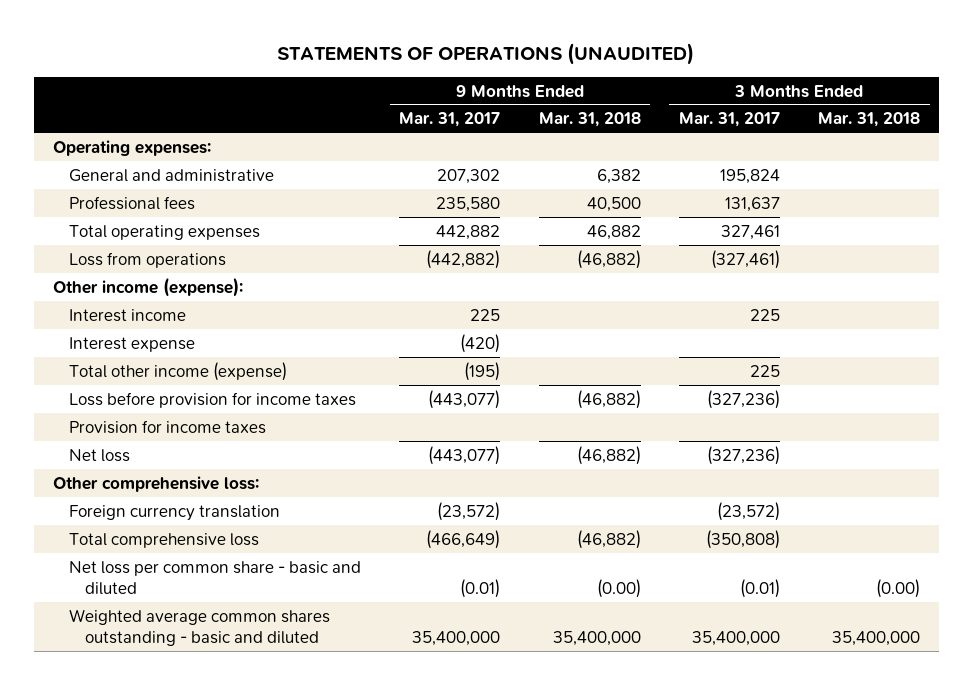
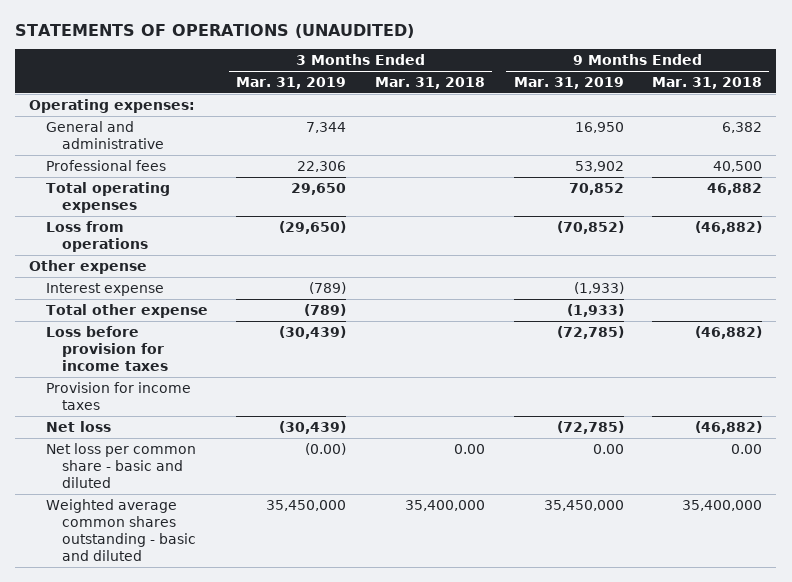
[399,112,501,128] Mar. 31, 2017 -> none
[678,112,780,128] Mar. 31, 2017 -> none
none -> [236,76,347,89] Mar. 31, 2019
none -> [513,76,624,89] Mar. 31, 2019
[69,308,187,322] Interest income -> none
[52,276,243,297] Other income (expense): -> [29,259,148,274] Other expense
[69,361,288,381] Total other income (expense) -> [45,303,208,318] Total other expense
[52,475,259,492] Other comprehensive loss: -> none
[69,504,281,521] Foreign currency translation -> none
[69,532,260,548] Total comprehensive loss -> none
[596,579,641,599] (0.00) -> [731,443,763,454] 0.00
[876,579,921,599] (0.00) -> [453,443,485,454] 0.00

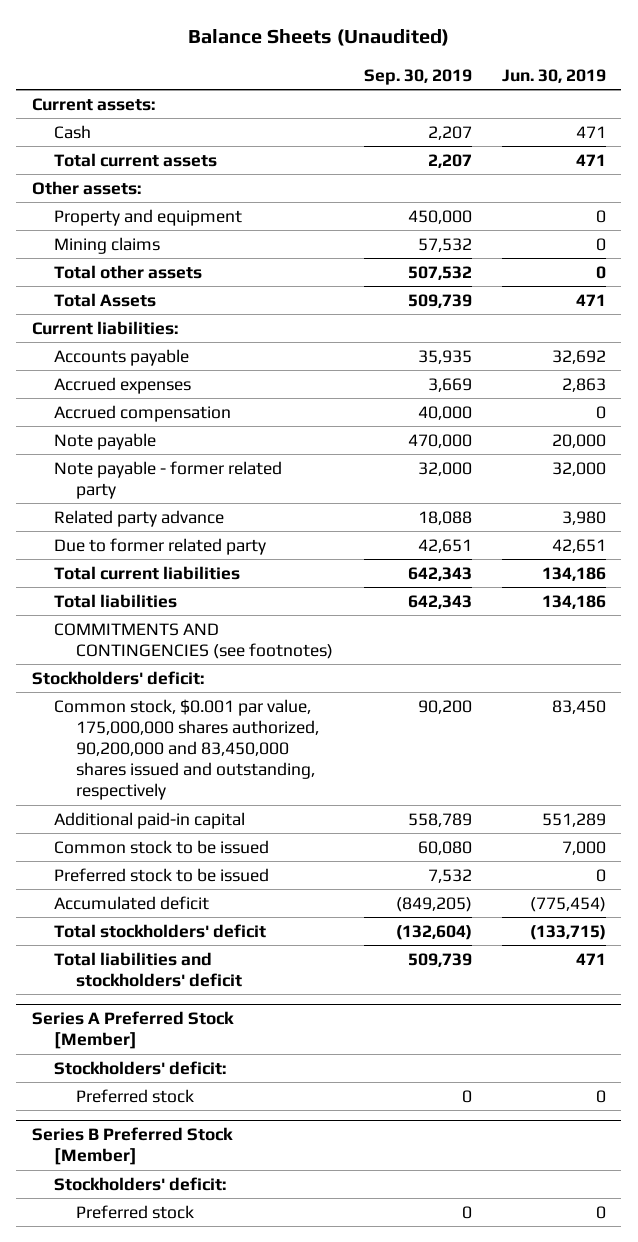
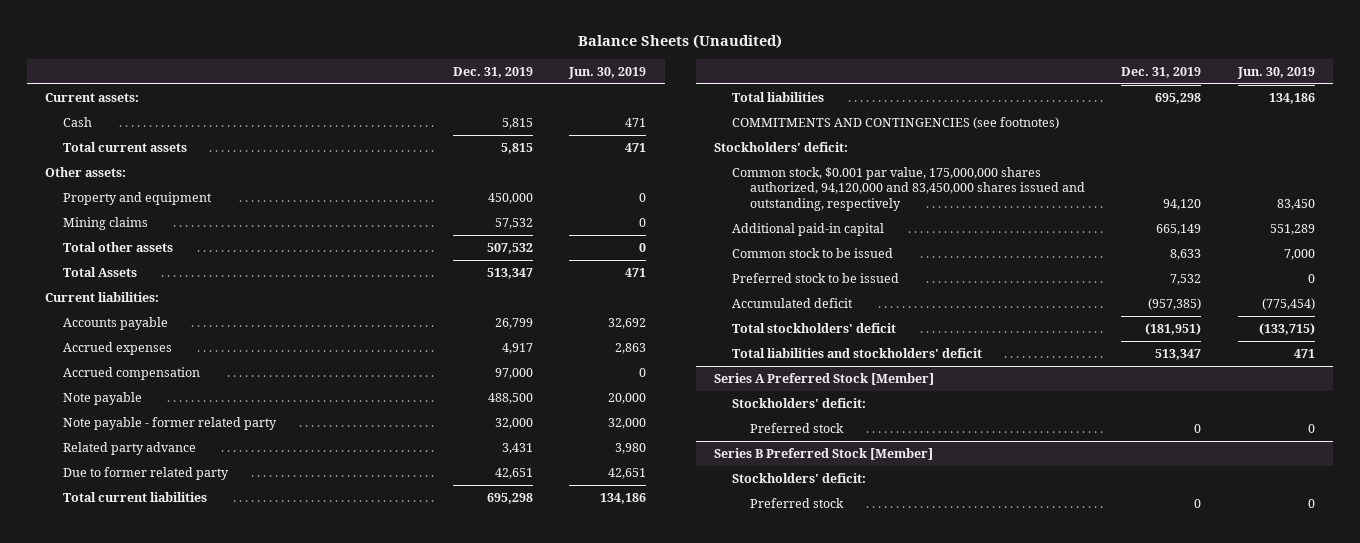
[363,68,472,85] Sep. 30, 2019 -> none
none -> [452,66,533,78] Dec. 31, 2019
[53,698,319,801] Common stock, $0.001 par value, 175,000,000 shares authorized, 90,200,000 and 83,450,000 shares issued and outstanding, respectively -> [731,167,1085,211] Common stock, $0.001 par value, 175,000,000 shares authorized, 94,120,000 and 83,450,000 shares issued and outstanding, respectively

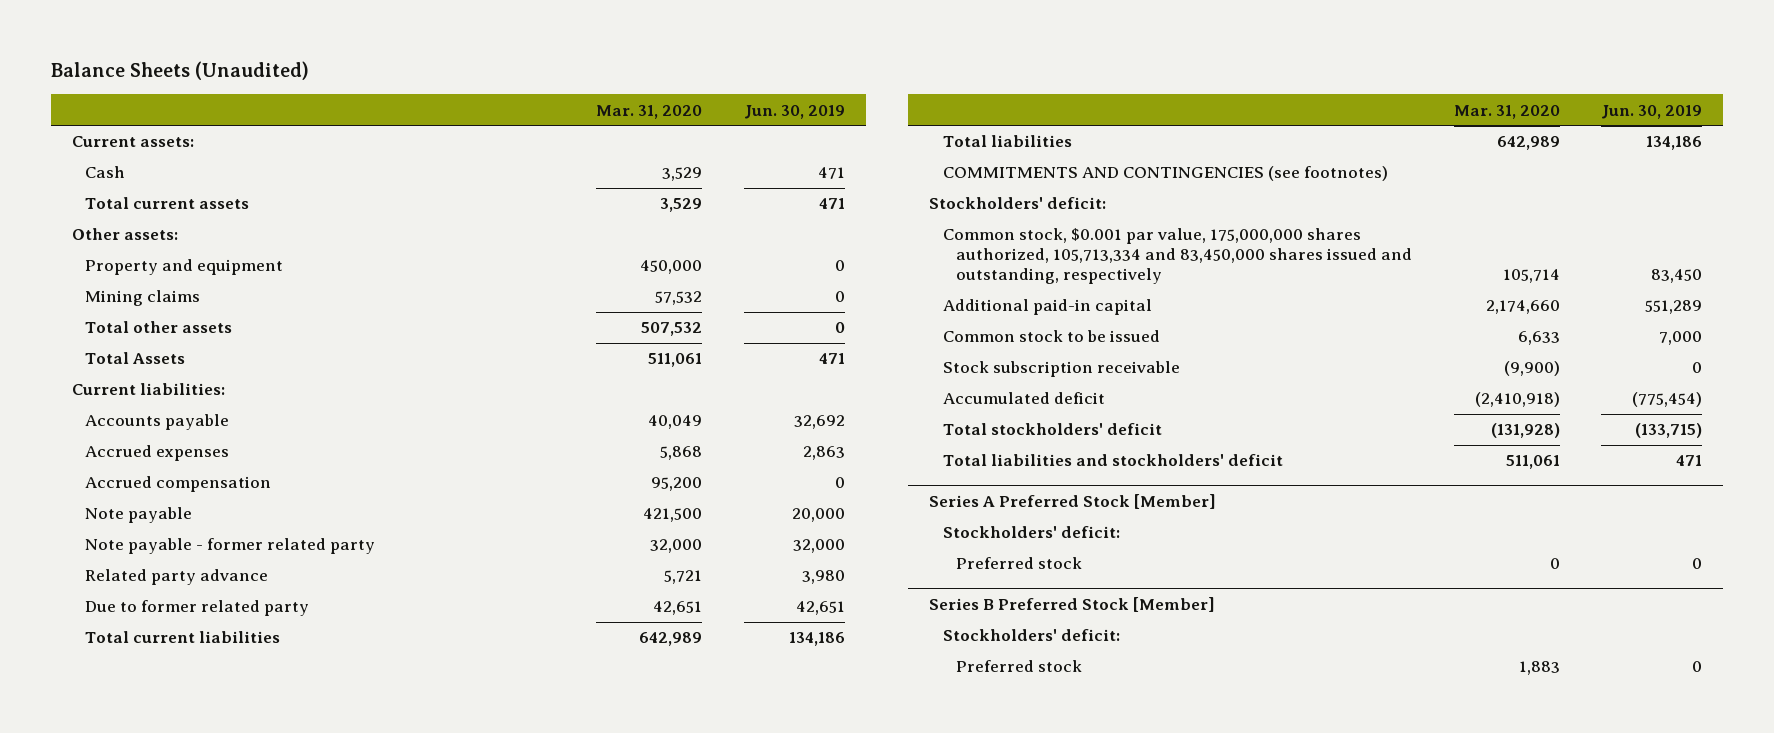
[452,66,533,78] Dec. 31, 2019 -> none
none -> [596,104,703,119] Mar. 31, 2020
[731,167,1085,211] Common stock, $0.001 par value, 175,000,000 shares authorized, 94,120,000 and 83,450,000 shares issued and outstanding, respectively -> [942,228,1413,285] Common stock, $0.001 par value, 175,000,000 shares authorized, 105,713,334 and 83,450,000 shares issued and outstanding, respectively
[731,273,899,284] Preferred stock to be issued -> none
none -> [942,361,1180,378] Stock subscription receivable

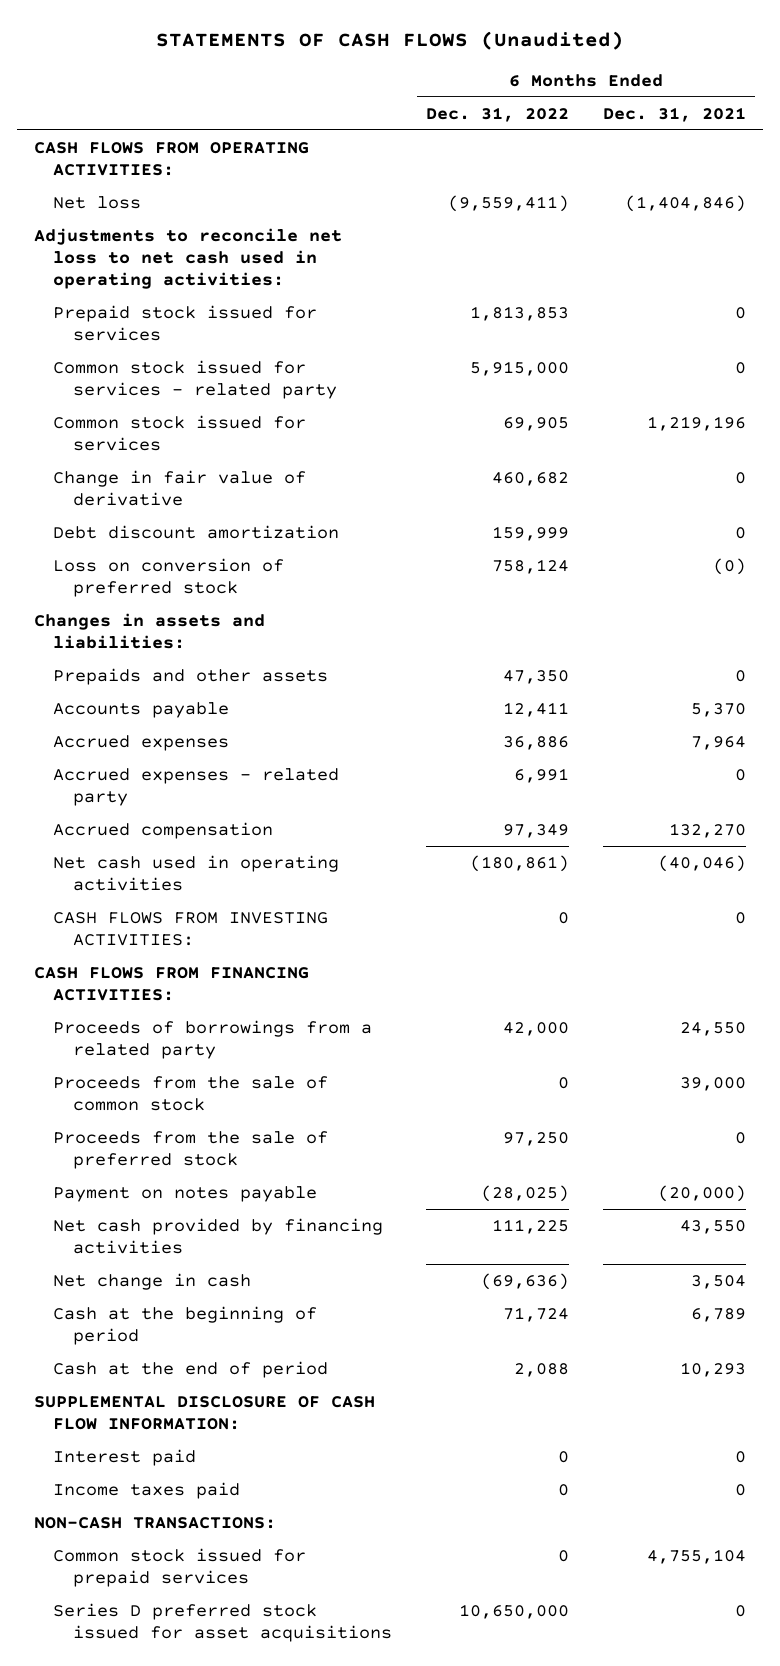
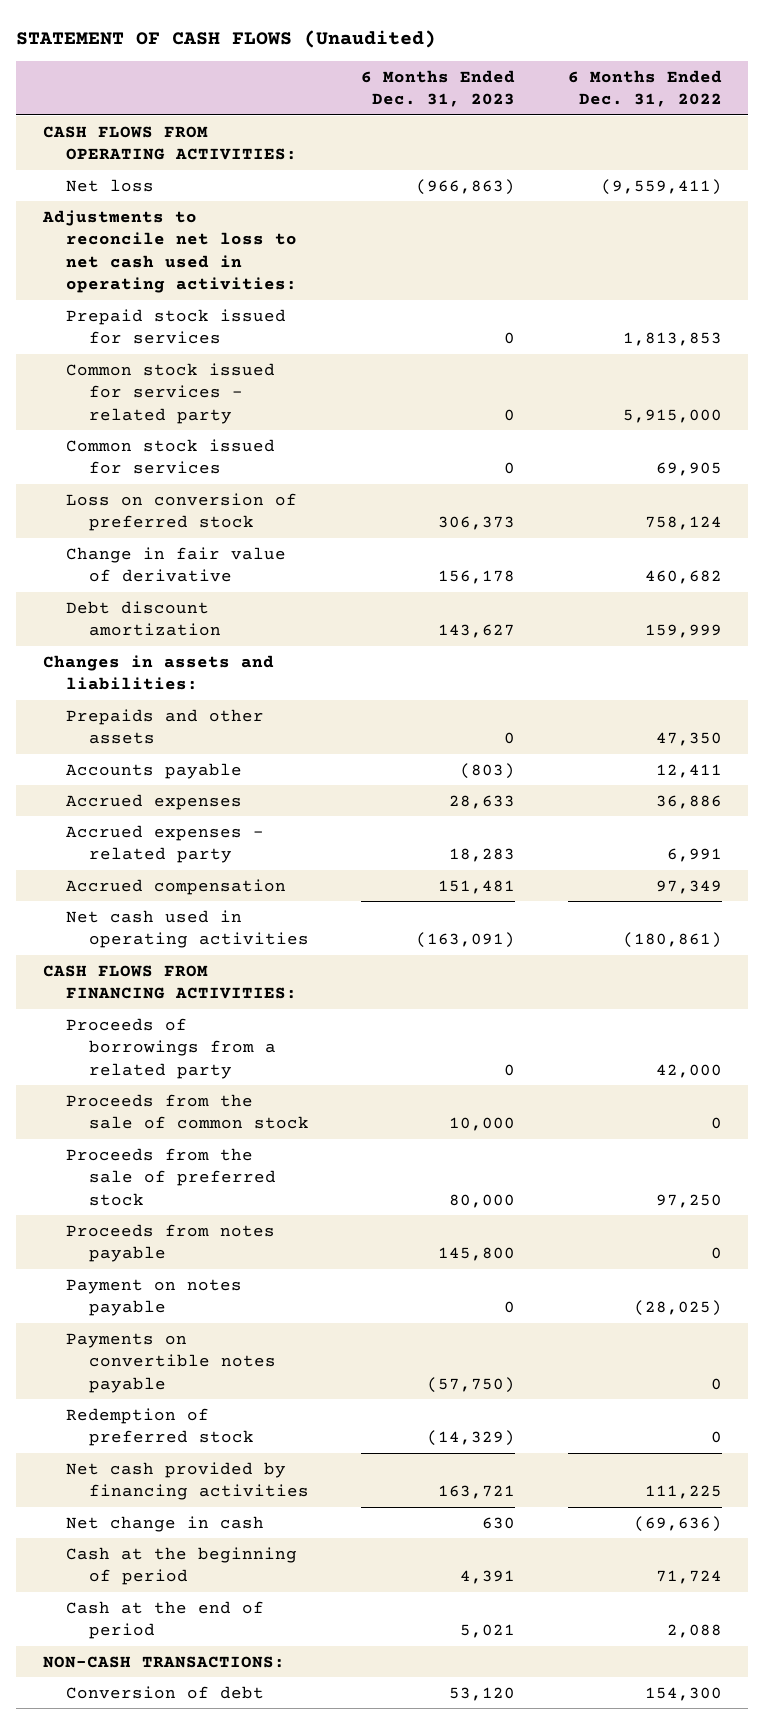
[155,30,624,50] STATEMENTS OF CASH FLOWS (Unaudited) -> [16,29,437,48] STATEMENT OF CASH FLOWS (Unaudited)
[603,106,747,122] Dec. 31, 2021 -> none
none -> [361,69,516,108] 6 Months Ended Dec. 31, 2023
[53,557,285,597] Loss on conversion of preferred stock -> [65,492,297,532] Loss on conversion of preferred stock
[53,911,329,946] CASH FLOWS FROM INVESTING ACTIVITIES: -> none
none -> [65,1223,275,1263] Proceeds from notes payable
none -> [65,1332,276,1393] Payments on convertible notes payable
none -> [65,1407,254,1447] Redemption of preferred stock
[33,1395,375,1430] SUPPLEMENTAL DISCLOSURE OF CASH FLOW INFORMATION: -> none
[53,1448,197,1466] Interest paid -> none
[53,1481,241,1499] Income taxes paid -> none
[53,1547,307,1587] Common stock issued for prepaid services -> none
[53,1602,392,1642] Series D preferred stock issued for asset acquisitions -> none
none -> [65,1685,264,1699] Conversion of debt

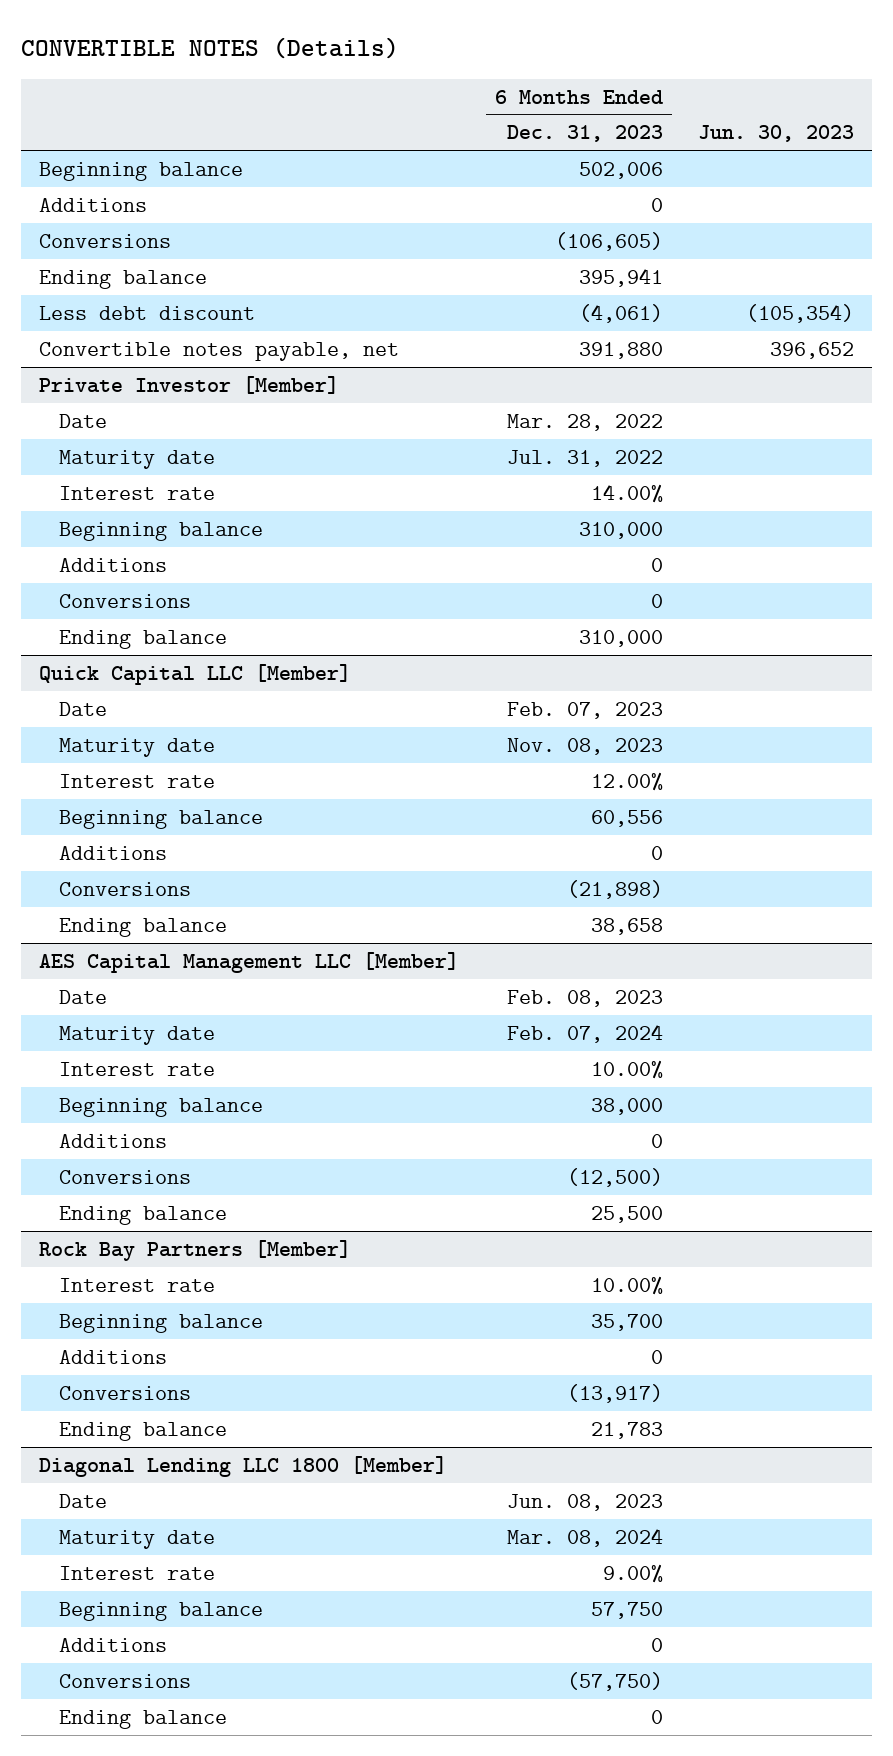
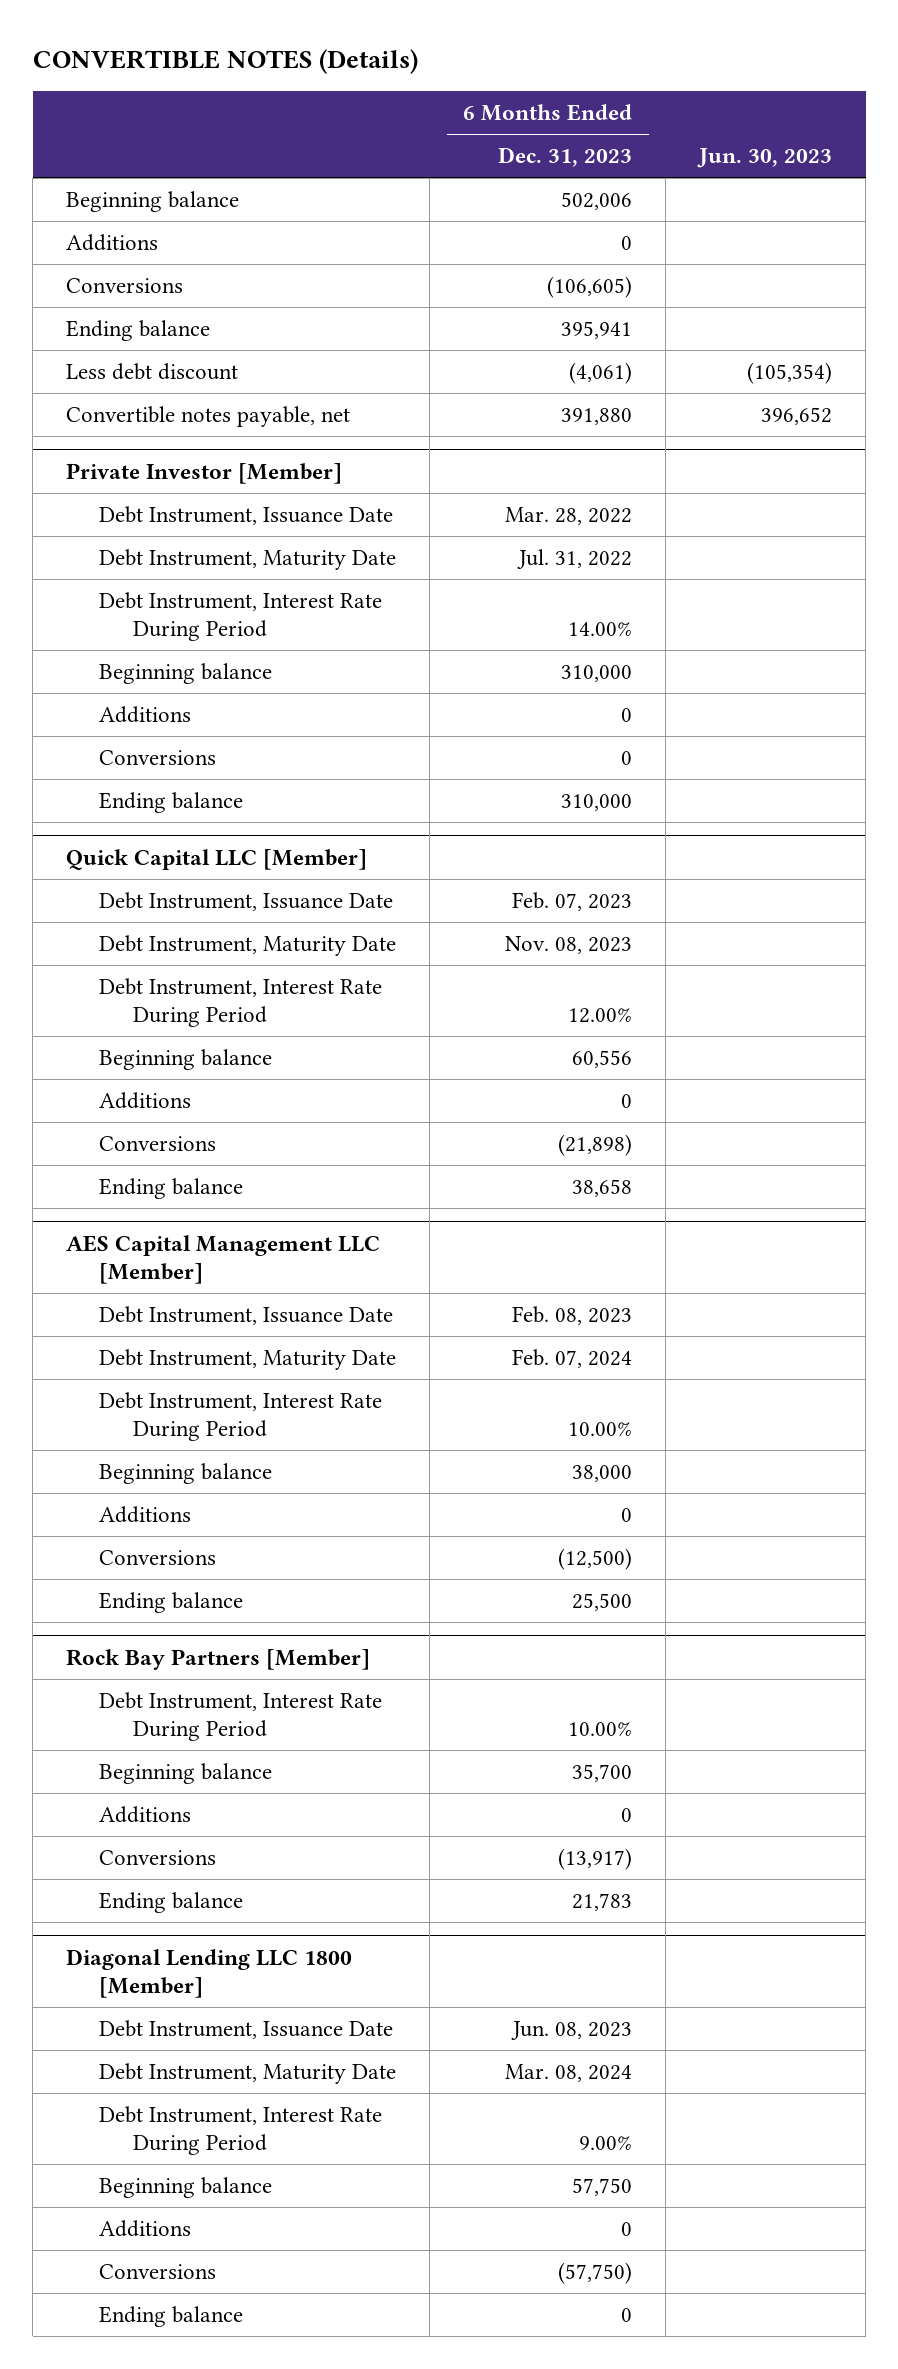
[59,413,108,428] Date -> [99,505,394,525] Debt Instrument, Issuance Date
[59,449,216,469] Maturity date -> [99,548,397,570] Debt Instrument, Maturity Date
[59,485,216,500] Interest rate -> [99,591,383,641] Debt Instrument, Interest Rate During Period
[59,701,108,716] Date -> [99,891,394,911] Debt Instrument, Issuance Date
[59,737,216,757] Maturity date -> [99,934,397,956] Debt Instrument, Maturity Date
[59,773,216,788] Interest rate -> [99,977,383,1027] Debt Instrument, Interest Rate During Period
[59,989,108,1004] Date -> [99,1305,394,1325] Debt Instrument, Issuance Date
[59,1025,216,1045] Maturity date -> [99,1348,397,1370] Debt Instrument, Maturity Date
[59,1061,216,1076] Interest rate -> [99,1391,383,1441] Debt Instrument, Interest Rate During Period
[59,1277,216,1292] Interest rate -> [99,1691,383,1741] Debt Instrument, Interest Rate During Period
[59,1493,108,1508] Date -> [99,2019,394,2039] Debt Instrument, Issuance Date
[59,1529,216,1549] Maturity date -> [99,2062,397,2084] Debt Instrument, Maturity Date
[59,1565,216,1580] Interest rate -> [99,2105,383,2155] Debt Instrument, Interest Rate During Period

